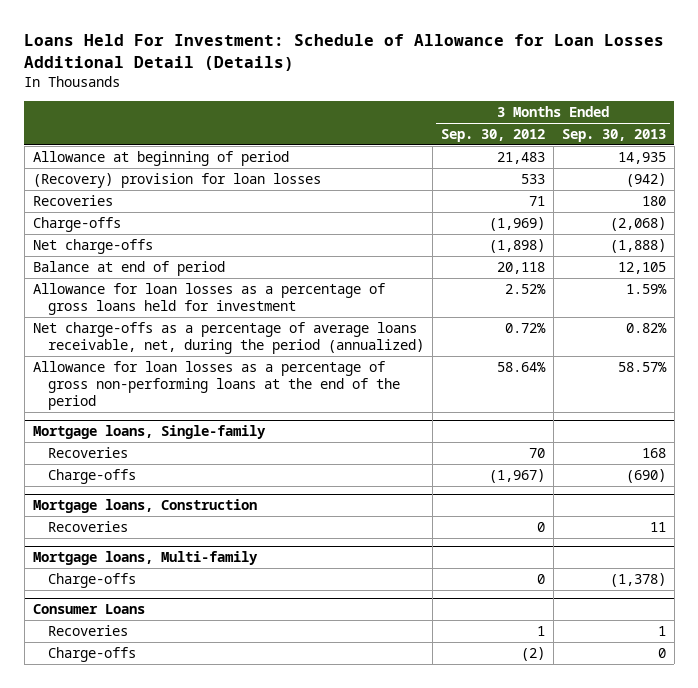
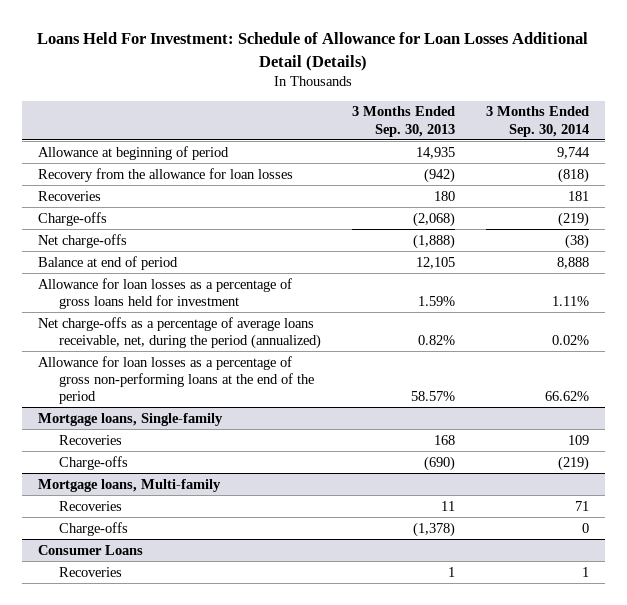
[440,129,545,143] Sep. 30, 2012 -> none
none -> [486,106,590,137] 3 Months Ended Sep. 30, 2014
[32,173,321,189] (Recovery) provision for loan losses -> [37,167,293,182] Recovery from the allowance for loan losses
[32,499,257,514] Mortgage loans, Construction -> none
[47,521,128,533] Recoveries -> none
none -> [59,500,123,511] Recoveries
[47,647,136,663] Charge-offs -> none

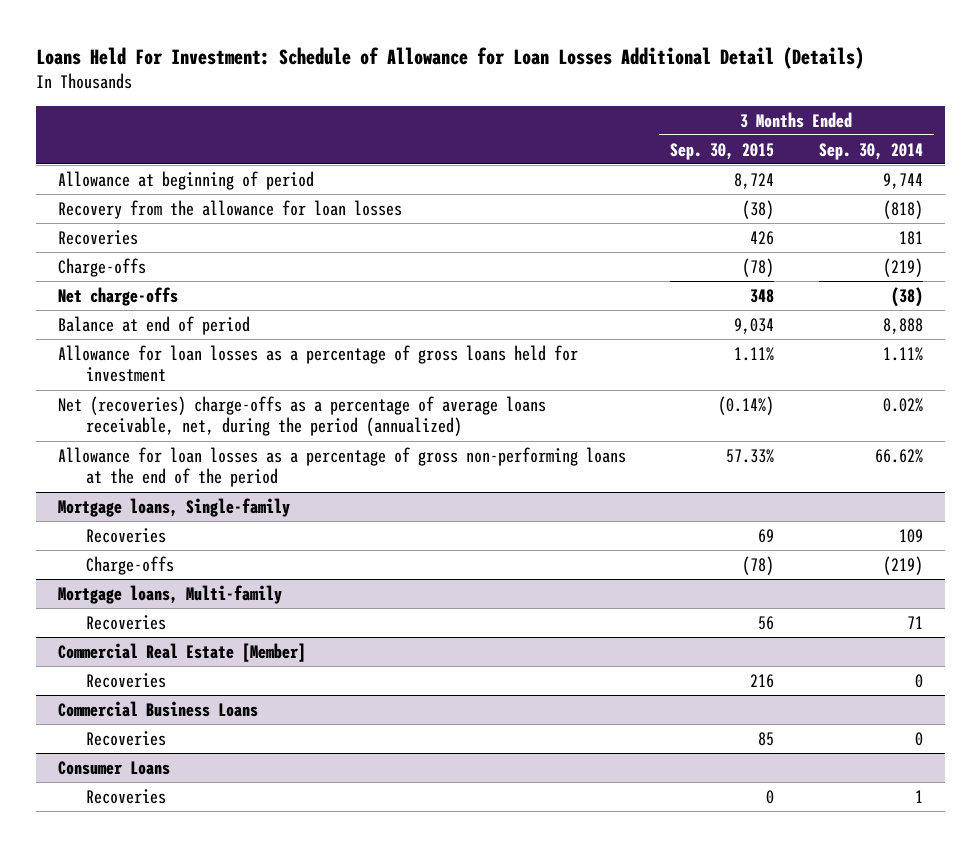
[352,106,456,137] 3 Months Ended Sep. 30, 2013 -> none
none -> [670,142,775,160] Sep. 30, 2015
[37,316,322,349] Net charge-offs as a percentage of average loans receivable, net, during the period (annualized) -> [57,395,546,437] Net (recoveries) charge-offs as a percentage of average loans receivable, net, during the period (annualized)
[59,521,129,536] Charge-offs -> none
none -> [57,642,306,662] Commercial Real Estate [Member]
none -> [86,672,167,688] Recoveries
none -> [57,700,258,717] Commercial Business Loans
none -> [86,730,167,746] Recoveries

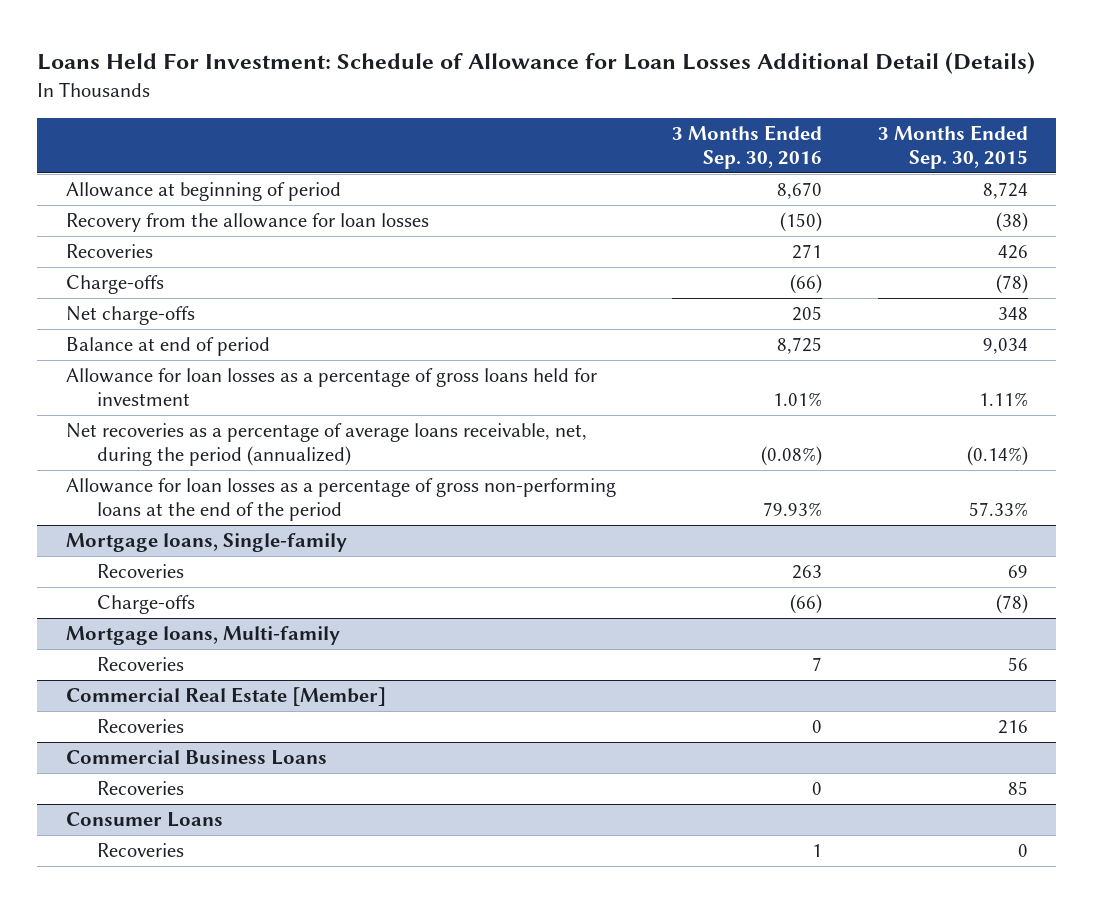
[818,142,923,160] Sep. 30, 2014 -> none
none -> [671,125,822,169] 3 Months Ended Sep. 30, 2016
[57,395,546,437] Net (recoveries) charge-offs as a percentage of average loans receivable, net, during the period (annualized) -> [65,423,587,467] Net recoveries as a percentage of average loans receivable, net, during the period (annualized)

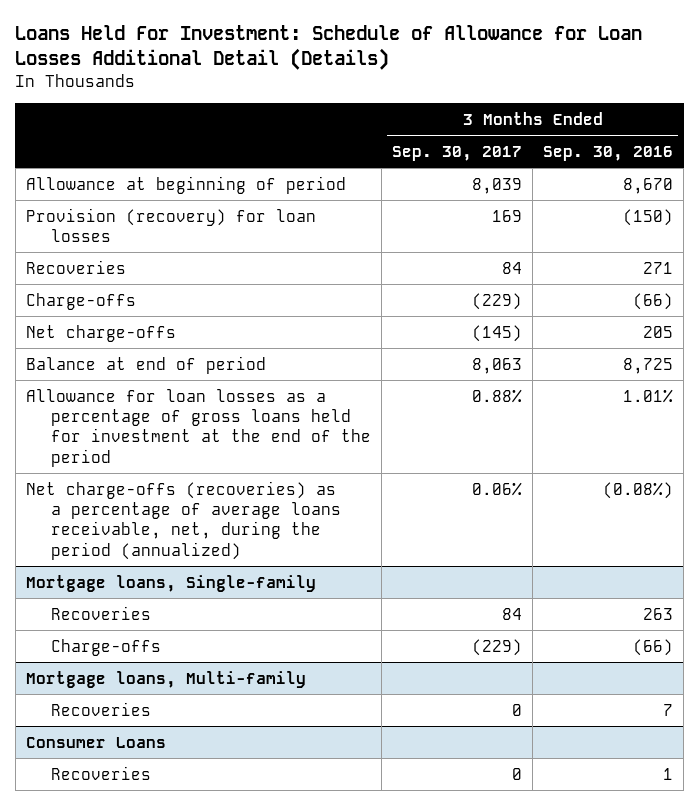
[878,125,1029,169] 3 Months Ended Sep. 30, 2015 -> none
none -> [391,146,522,162] Sep. 30, 2017
[65,213,429,233] Recovery from the allowance for loan losses -> [25,207,316,243] Provision (recovery) for loan losses
[65,478,616,522] Allowance for loan losses as a percentage of gross non-performing loans at the end of the period -> none
[65,368,597,407] Allowance for loan losses as a percentage of gross loans held for investment -> [25,388,371,467] Allowance for loan losses as a percentage of gross loans held for investment at the end of the period
[65,423,587,467] Net recoveries as a percentage of average loans receivable, net, during the period (annualized) -> [25,480,341,560] Net charge-offs (recoveries) as a percentage of average loans receivable, net, during the period (annualized)
[65,687,386,707] Commercial Real Estate [Member] -> none
[97,719,185,734] Recoveries -> none
[65,750,327,766] Commercial Business Loans -> none
[97,781,185,796] Recoveries -> none

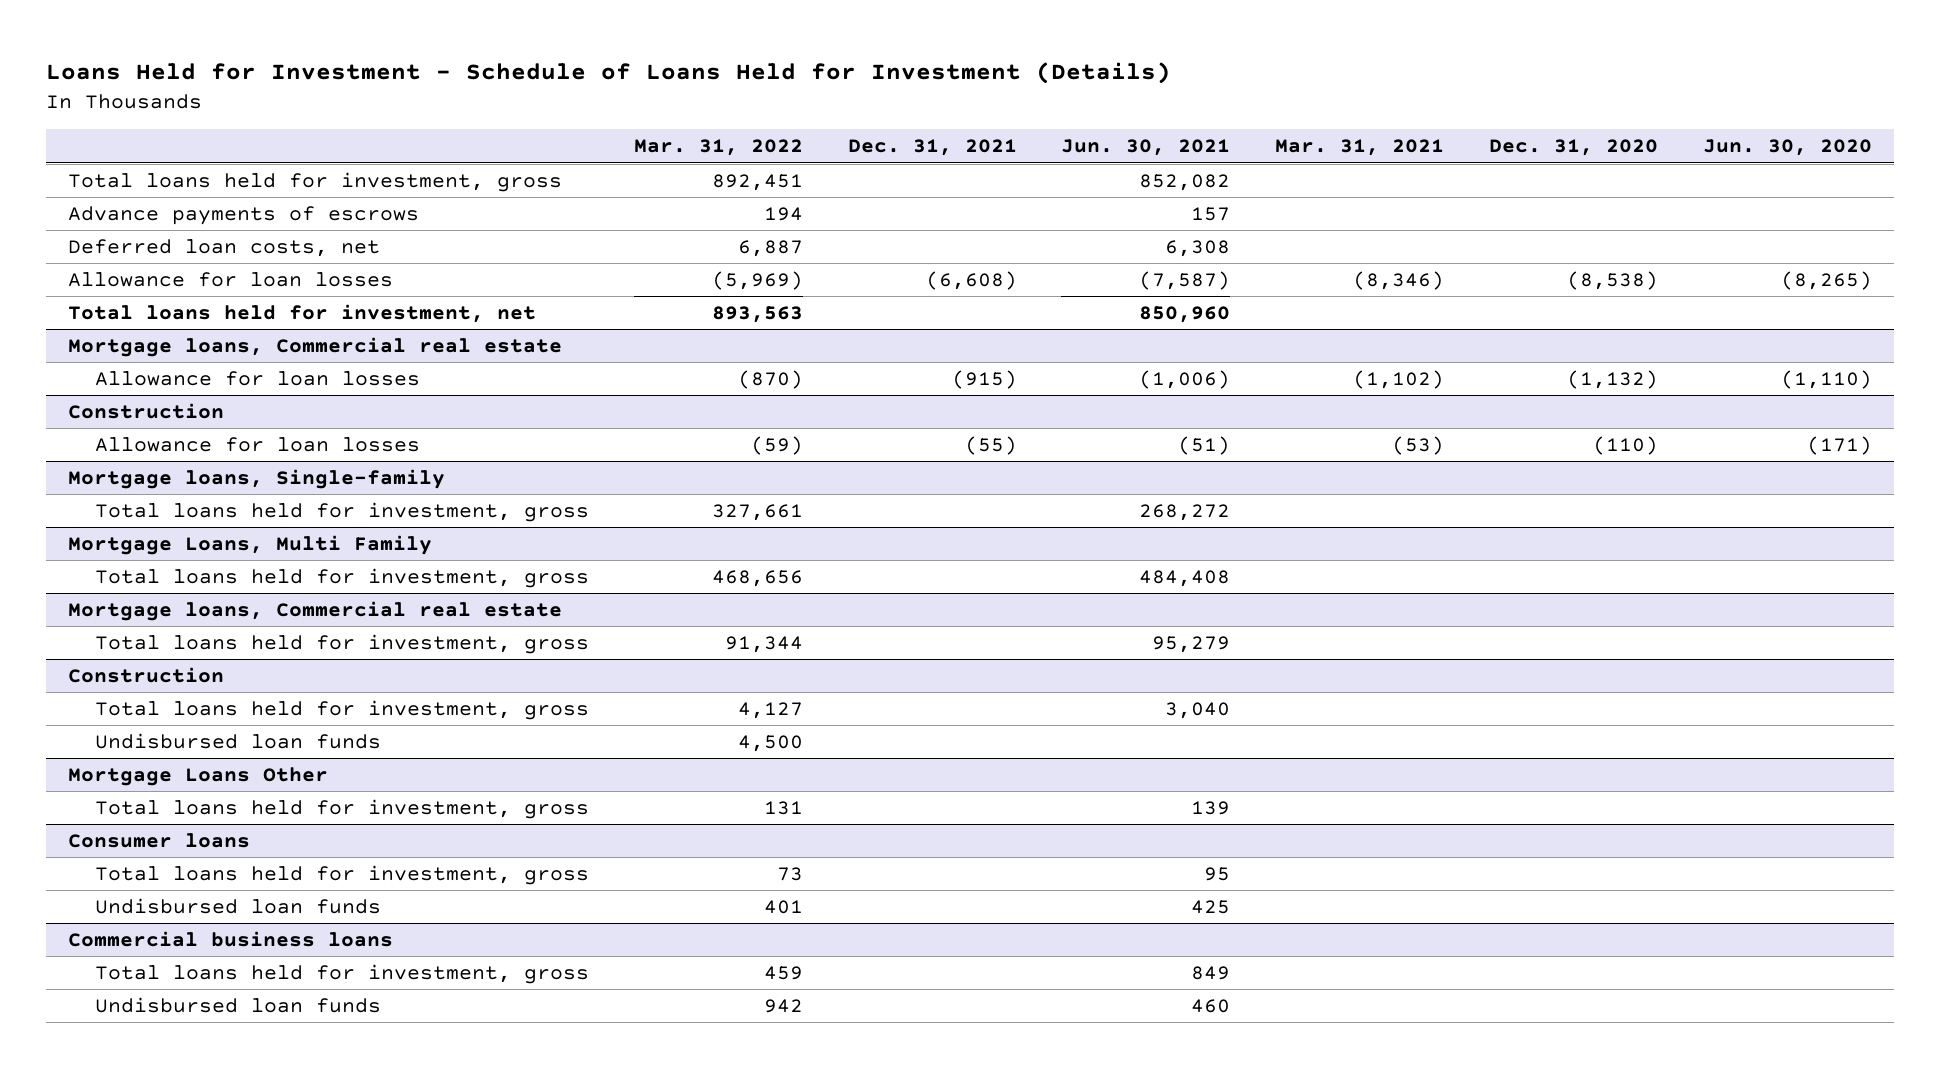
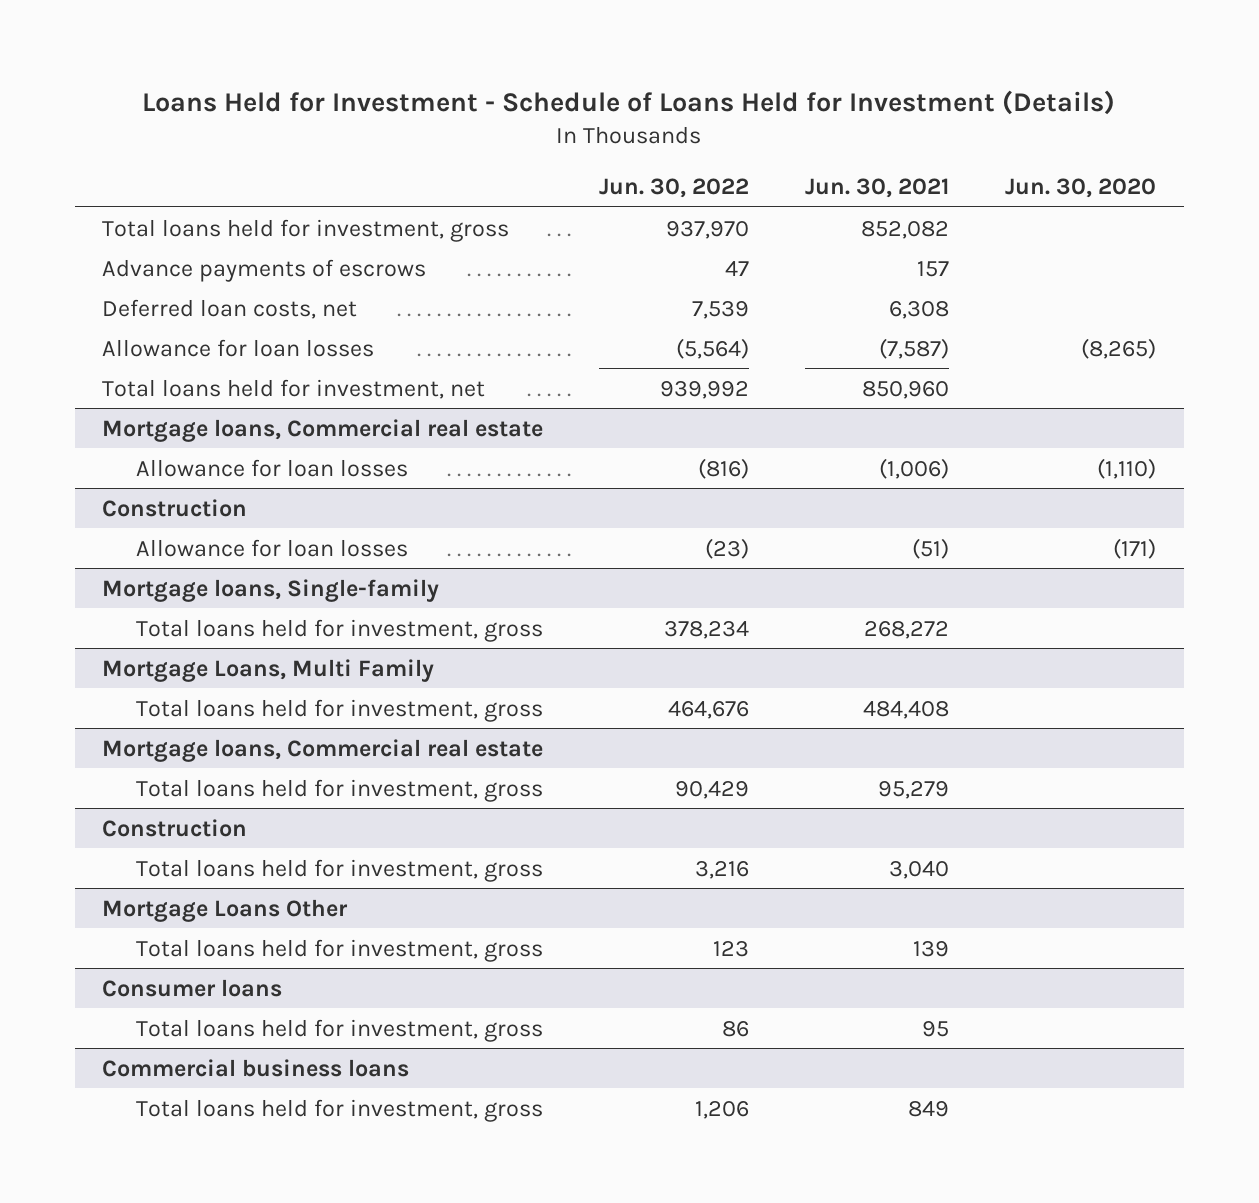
[633,139,803,157] Mar. 31, 2022 -> none
[847,139,1017,157] Dec. 31, 2021 -> none
[1275,139,1445,157] Mar. 31, 2021 -> none
[1489,139,1659,157] Dec. 31, 2020 -> none
none -> [599,178,750,199] Jun. 30, 2022
[94,733,381,750] Undisbursed loan funds -> none
[94,898,381,915] Undisbursed loan funds -> none
[94,997,381,1014] Undisbursed loan funds -> none

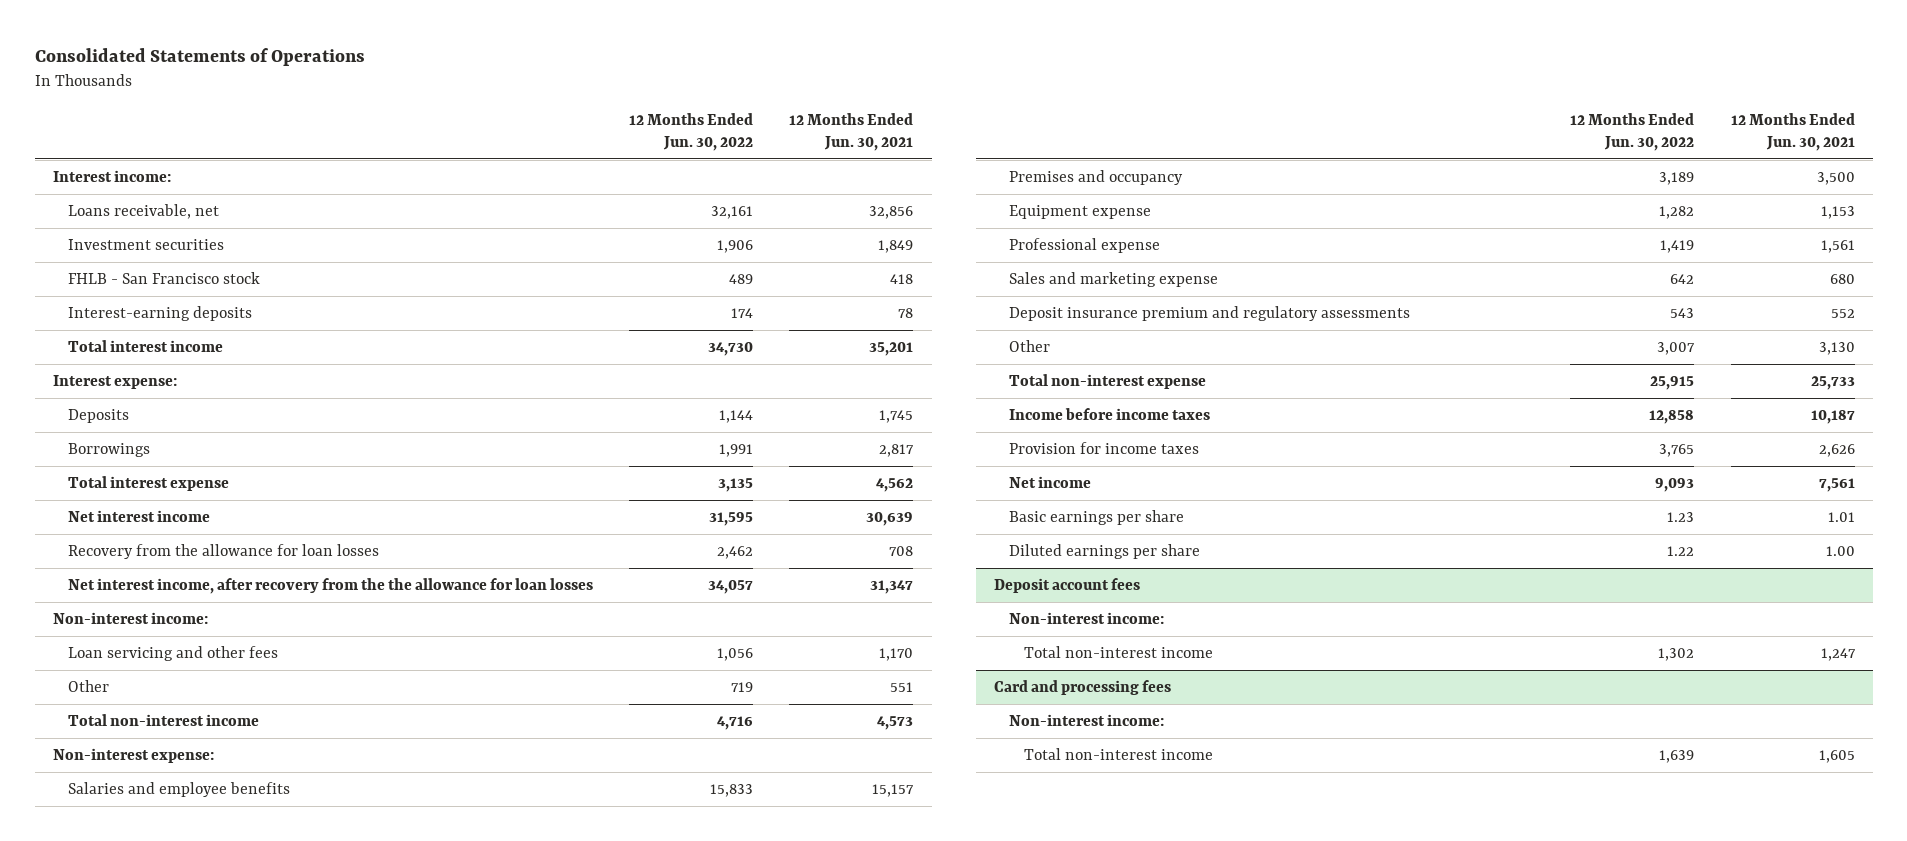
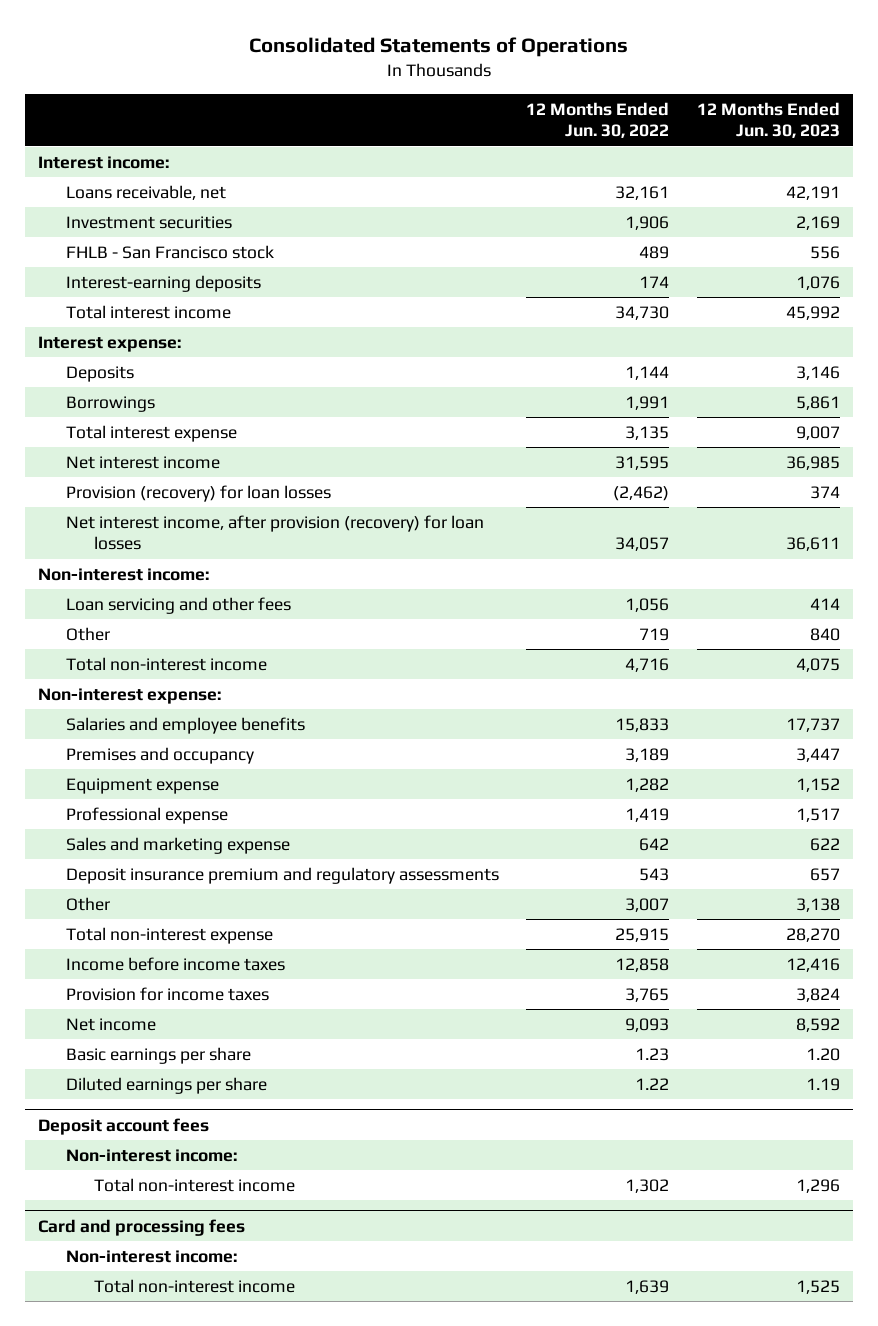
[789,113,914,151] 12 Months Ended Jun. 30, 2021 -> none
none -> [696,101,840,139] 12 Months Ended Jun. 30, 2023
[67,543,379,559] Recovery from the allowance for loan losses -> [66,484,332,502] Provision (recovery) for loan losses
[716,545,753,559] 2,462 -> [613,485,670,501] (2,462)
[67,577,593,594] Net interest income, after recovery from the the allowance for loan losses -> [66,514,485,551] Net interest income, after provision (recovery) for loan losses

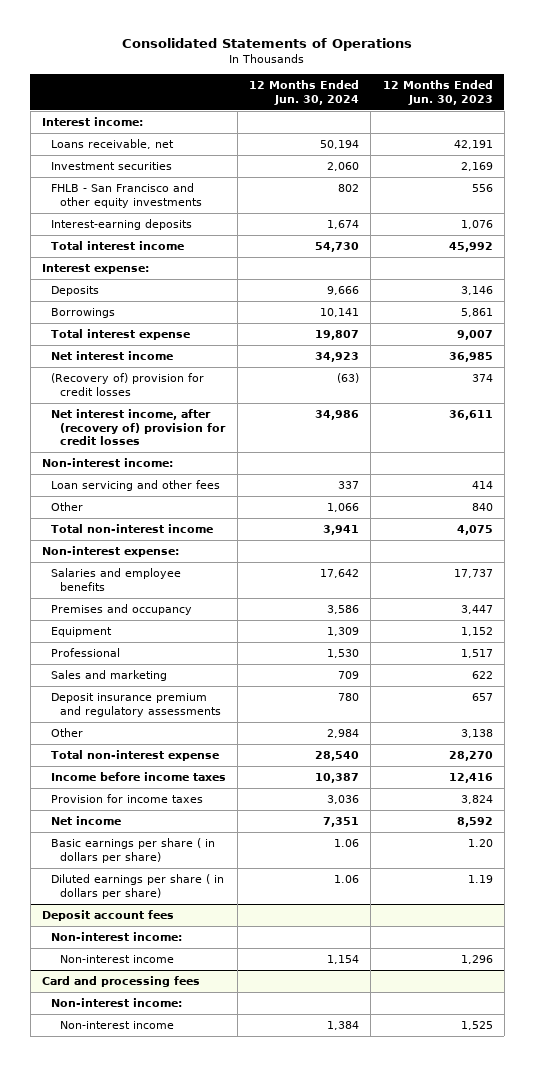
[526,101,670,139] 12 Months Ended Jun. 30, 2022 -> none
none -> [249,80,360,105] 12 Months Ended Jun. 30, 2024
[66,244,275,259] FHLB - San Francisco stock -> [51,183,203,208] FHLB - San Francisco and other equity investments
[66,484,332,502] Provision (recovery) for loan losses -> [51,373,205,396] (Recovery of) provision for credit losses
[66,514,485,551] Net interest income, after provision (recovery) for loan losses -> [51,409,227,446] Net interest income, after (recovery of) provision for credit losses
[66,777,220,794] Equipment expense -> [51,627,113,638] Equipment
[66,806,229,824] Professional expense -> [51,648,121,658] Professional
[66,836,291,854] Sales and marketing expense -> [51,670,168,682] Sales and marketing
[66,1046,252,1064] Basic earnings per share -> [51,838,216,863] Basic earnings per share ( in dollars per share)
[66,1076,268,1094] Diluted earnings per share -> [51,874,225,899] Diluted earnings per share ( in dollars per share)
[94,1177,296,1192] Total non-interest income -> [60,955,175,964] Non-interest income
[94,1278,296,1293] Total non-interest income -> [60,1021,175,1030] Non-interest income

